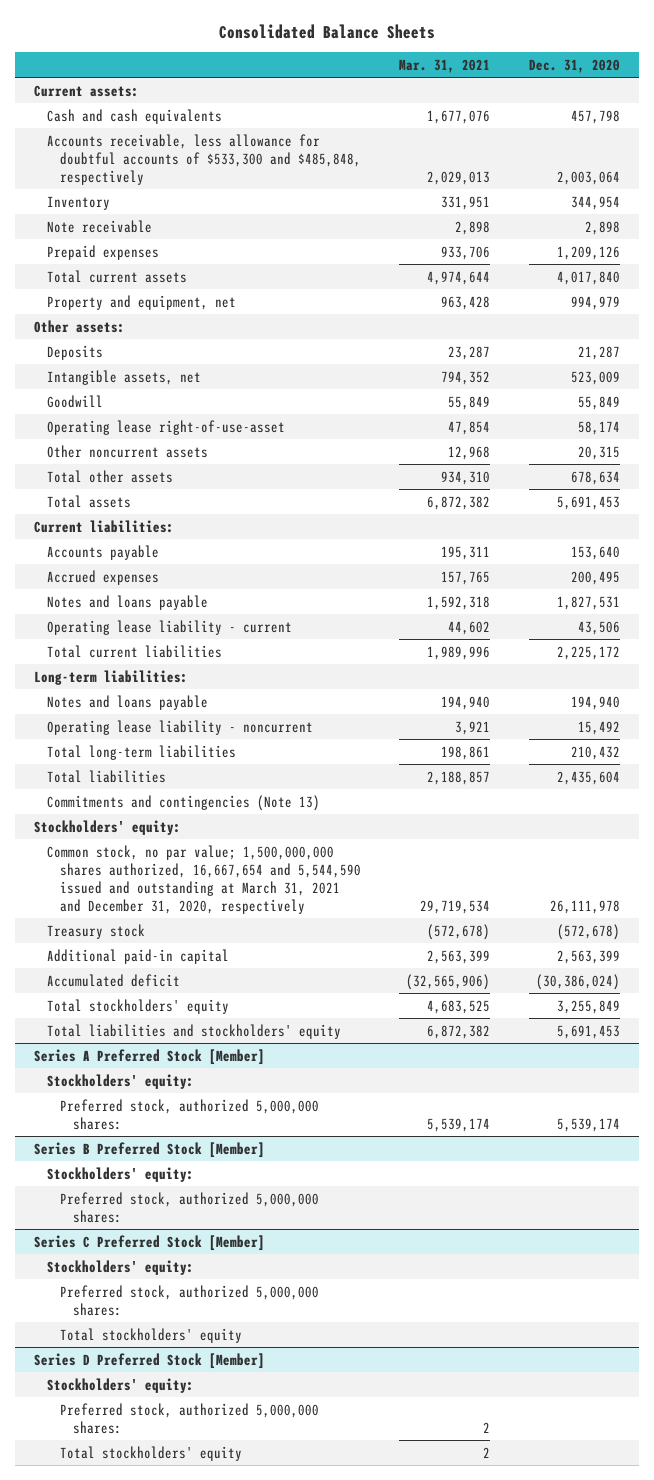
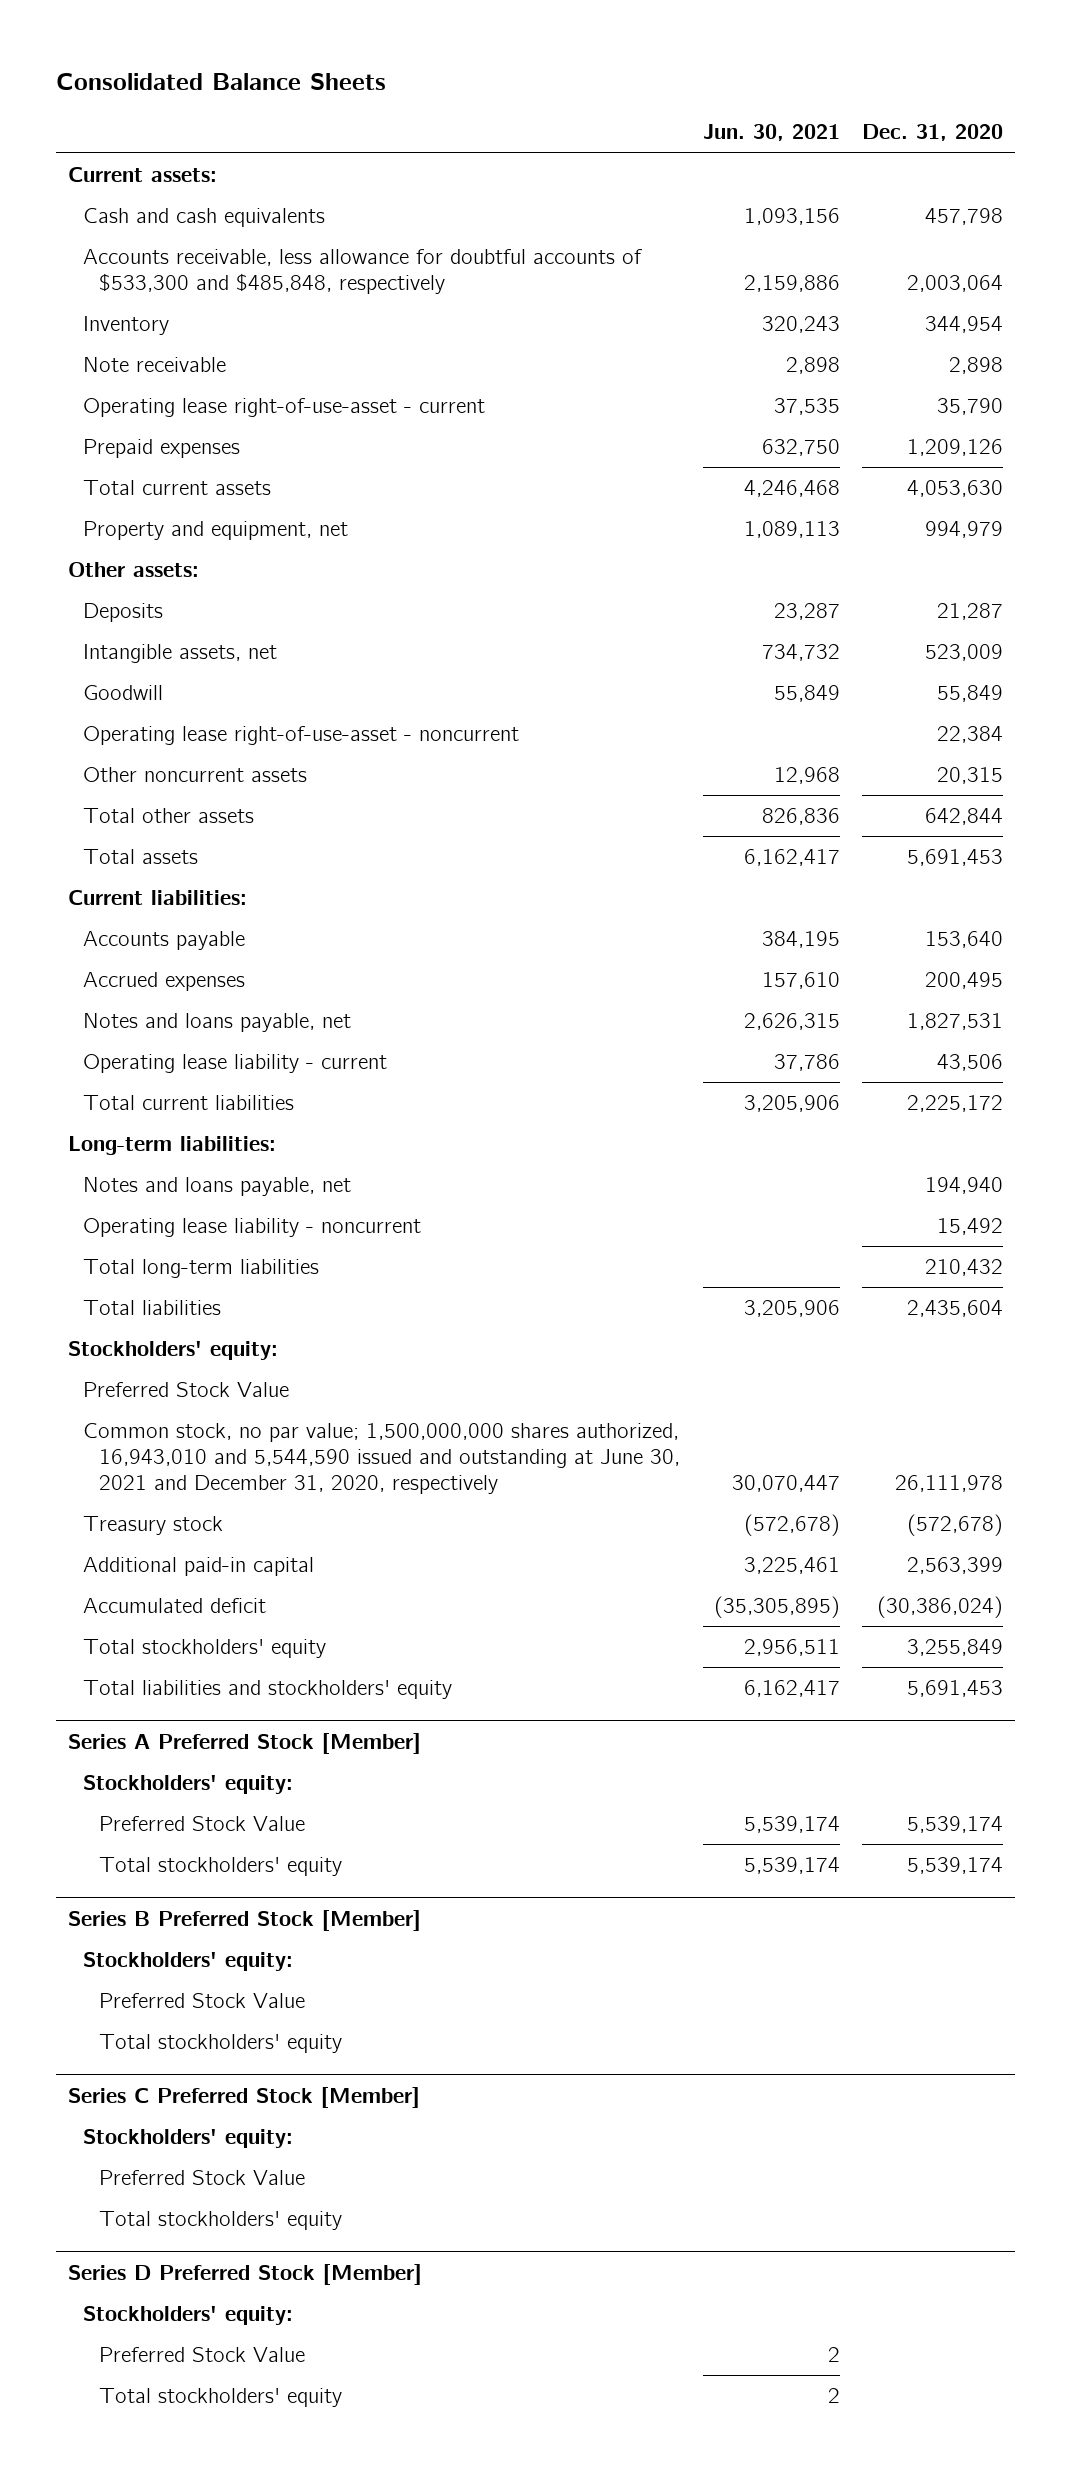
[399,59,491,74] Mar. 31, 2021 -> none
none -> [702,124,840,142] Jun. 30, 2021
none -> [83,398,486,418] Operating lease right-of-use-asset - current
[556,270,620,285] 4,017,840 -> [907,480,1004,498] 4,053,630
[47,419,286,435] Operating lease right-of-use-asset -> [83,726,520,746] Operating lease right-of-use-asset - noncurrent
[577,420,620,435] 58,174 -> [937,726,1004,744] 22,384
[570,470,620,485] 678,634 -> [925,808,1004,826] 642,844
[47,594,209,610] Notes and loans payable -> [83,1013,352,1033] Notes and loans payable, net
[47,694,209,710] Notes and loans payable -> [83,1177,352,1197] Notes and loans payable, net
[47,794,321,811] Commitments and contingencies (Note 13) -> none
none -> [83,1382,290,1398] Preferred Stock Value
[47,844,362,914] Common stock, no par value; 1,500,000,000 shares authorized, 16,667,654 and 5,544,590 issued and outstanding at March 31, 2021 and December 31, 2020, respectively -> [83,1423,681,1494] Common stock, no par value; 1,500,000,000 shares authorized, 16,943,010 and 5,544,590 issued and outstanding at June 30, 2021 and December 31, 2020, respectively
[60,1098,320,1130] Preferred stock, authorized 5,000,000 shares: -> [99,1816,306,1832] Preferred Stock Value
none -> [99,1857,343,1877] Total stockholders' equity
[60,1191,320,1223] Preferred stock, authorized 5,000,000 shares: -> [99,1993,306,2009] Preferred Stock Value
none -> [99,2034,343,2054] Total stockholders' equity
[60,1284,320,1316] Preferred stock, authorized 5,000,000 shares: -> [99,2170,306,2186] Preferred Stock Value
[60,1402,320,1434] Preferred stock, authorized 5,000,000 shares: -> [99,2347,306,2363] Preferred Stock Value

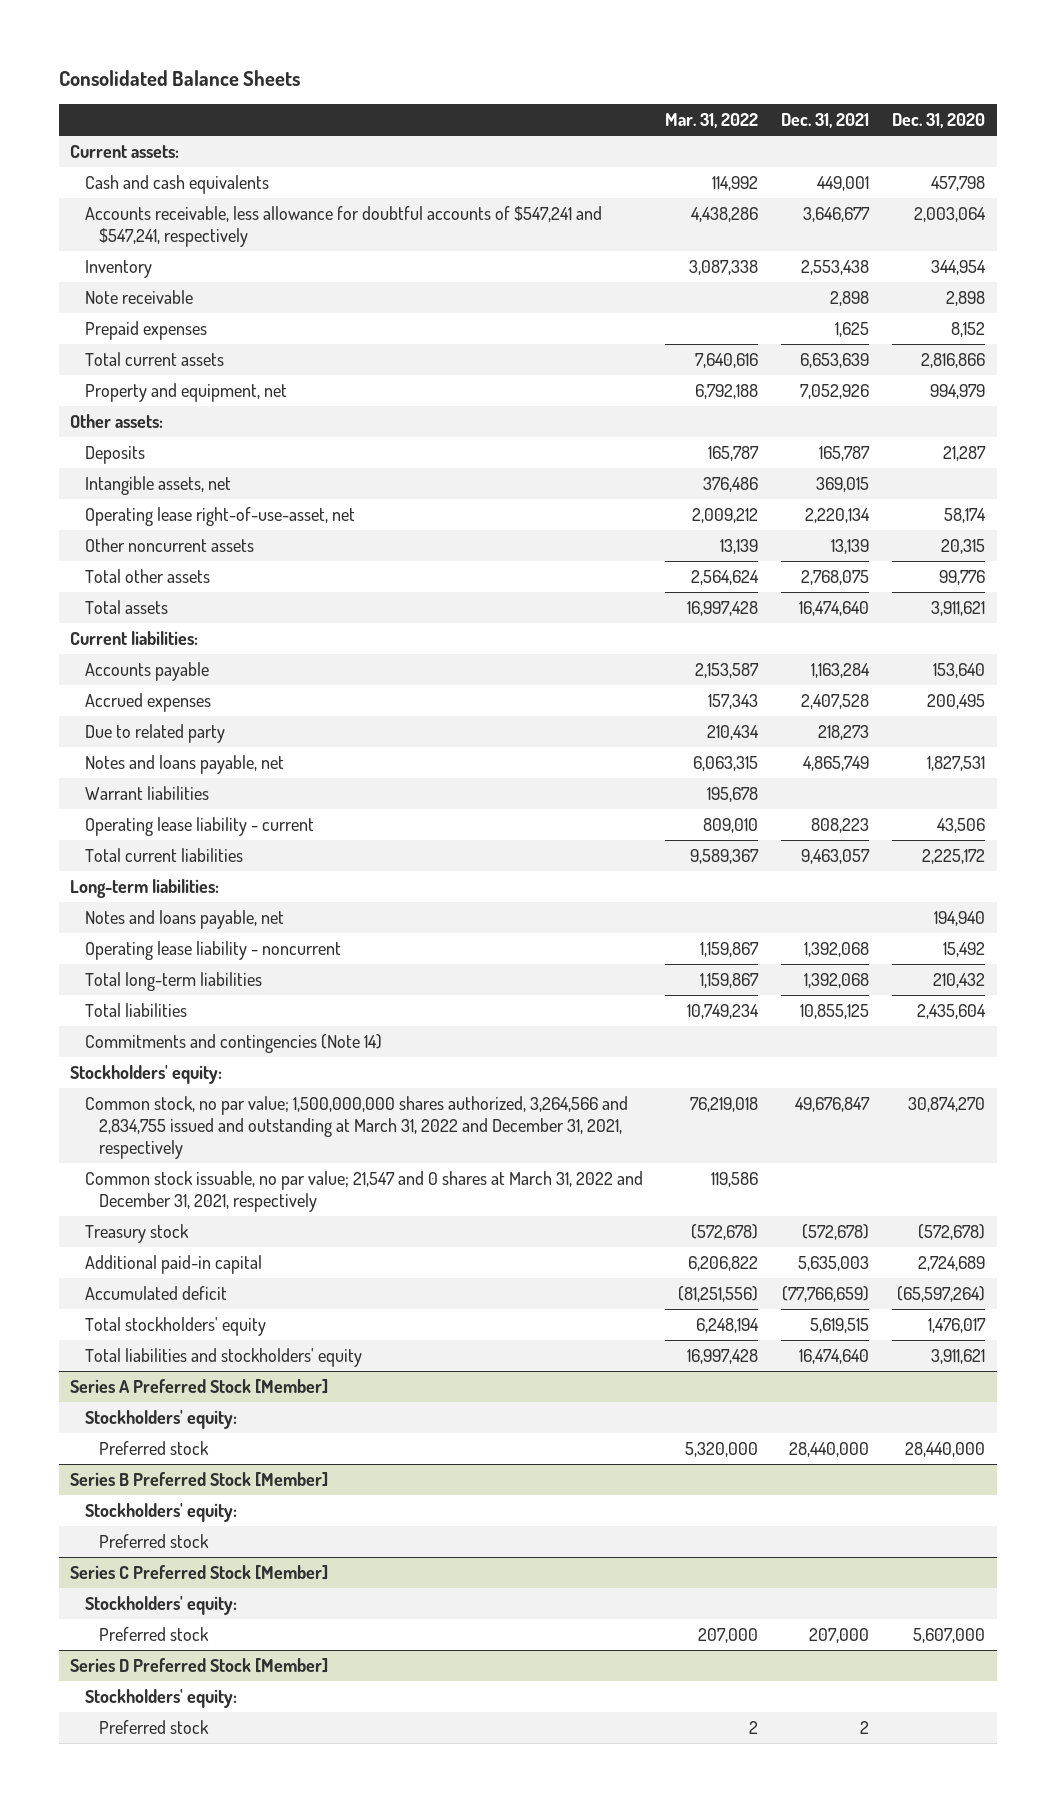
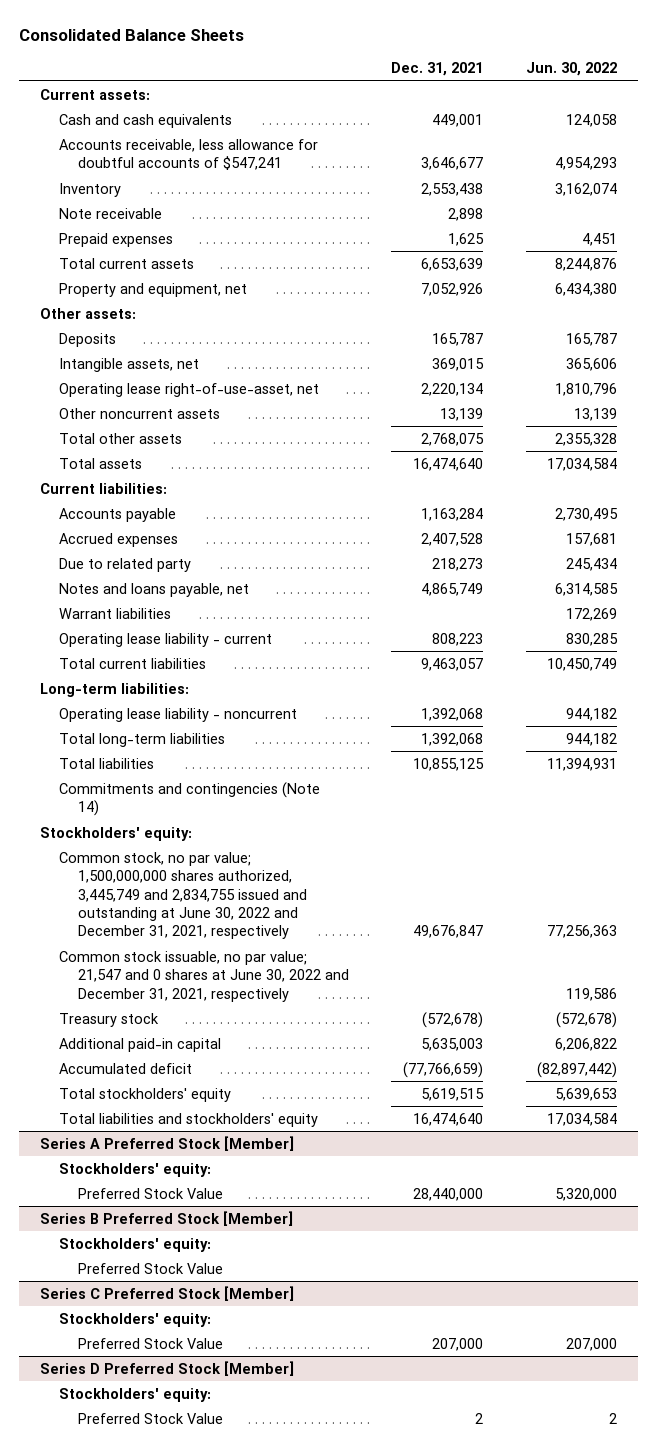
[665,113,759,129] Mar. 31, 2022 -> none
[892,113,986,129] Dec. 31, 2020 -> none
none -> [526,62,618,77] Jun. 30, 2022
[84,206,602,247] Accounts receivable, less allowance for doubtful accounts of $547,241 and $547,241, respectively -> [59,138,319,171] Accounts receivable, less allowance for doubtful accounts of $547,241
[84,910,284,930] Notes and loans payable, net -> none
[84,1096,628,1159] Common stock, no par value; 1,500,000,000 shares authorized, 3,264,566 and 2,834,755 issued and outstanding at March 31, 2022 and December 31, 2021, respectively -> [59,851,307,940] Common stock, no par value; 1,500,000,000 shares authorized, 3,445,749 and 2,834,755 issued and outstanding at June 30, 2022 and December 31, 2021, respectively
[84,1171,643,1212] Common stock issuable, no par value; 21,547 and 0 shares at March 31, 2022 and December 31, 2021, respectively -> [59,950,349,1002] Common stock issuable, no par value; 21,547 and 0 shares at June 30, 2022 and December 31, 2021, respectively
[98,1441,209,1456] Preferred stock -> [77,1187,223,1199] Preferred Stock Value
[98,1534,209,1549] Preferred stock -> [77,1262,223,1274] Preferred Stock Value
[98,1627,209,1642] Preferred stock -> [77,1337,223,1349] Preferred Stock Value
[98,1720,209,1735] Preferred stock -> [77,1412,223,1424] Preferred Stock Value

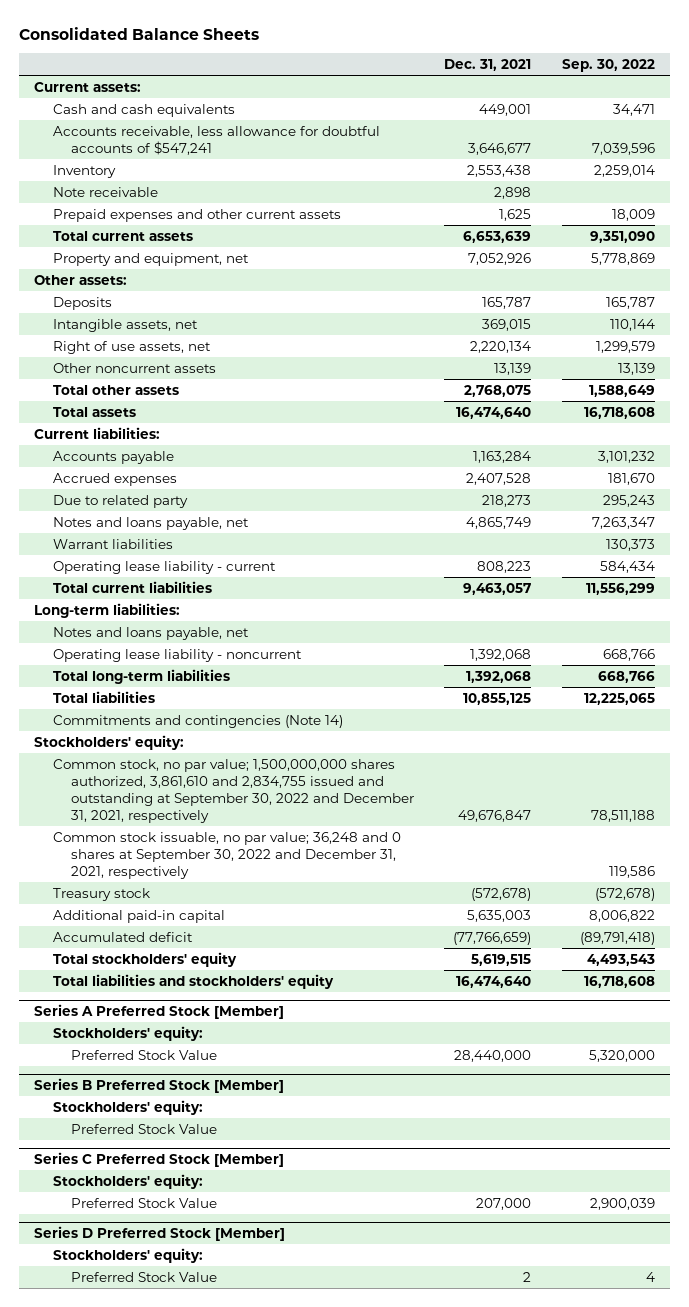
[526,62,618,77] Jun. 30, 2022 -> none
none -> [561,58,655,72] Sep. 30, 2022
[59,232,174,247] Prepaid expenses -> [52,208,341,222] Prepaid expenses and other current assets
[59,382,320,397] Operating lease right-of-use-asset, net -> [52,340,211,354] Right of use assets, net
none -> [52,626,249,640] Notes and loans payable, net
[59,851,307,940] Common stock, no par value; 1,500,000,000 shares authorized, 3,445,749 and 2,834,755 issued and outstanding at June 30, 2022 and December 31, 2021, respectively -> [52,758,415,823] Common stock, no par value; 1,500,000,000 shares authorized, 3,861,610 and 2,834,755 issued and outstanding at September 30, 2022 and December 31, 2021, respectively
[59,950,349,1002] Common stock issuable, no par value; 21,547 and 0 shares at June 30, 2022 and December 31, 2021, respectively -> [52,831,401,879] Common stock issuable, no par value; 36,248 and 0 shares at September 30, 2022 and December 31, 2021, respectively

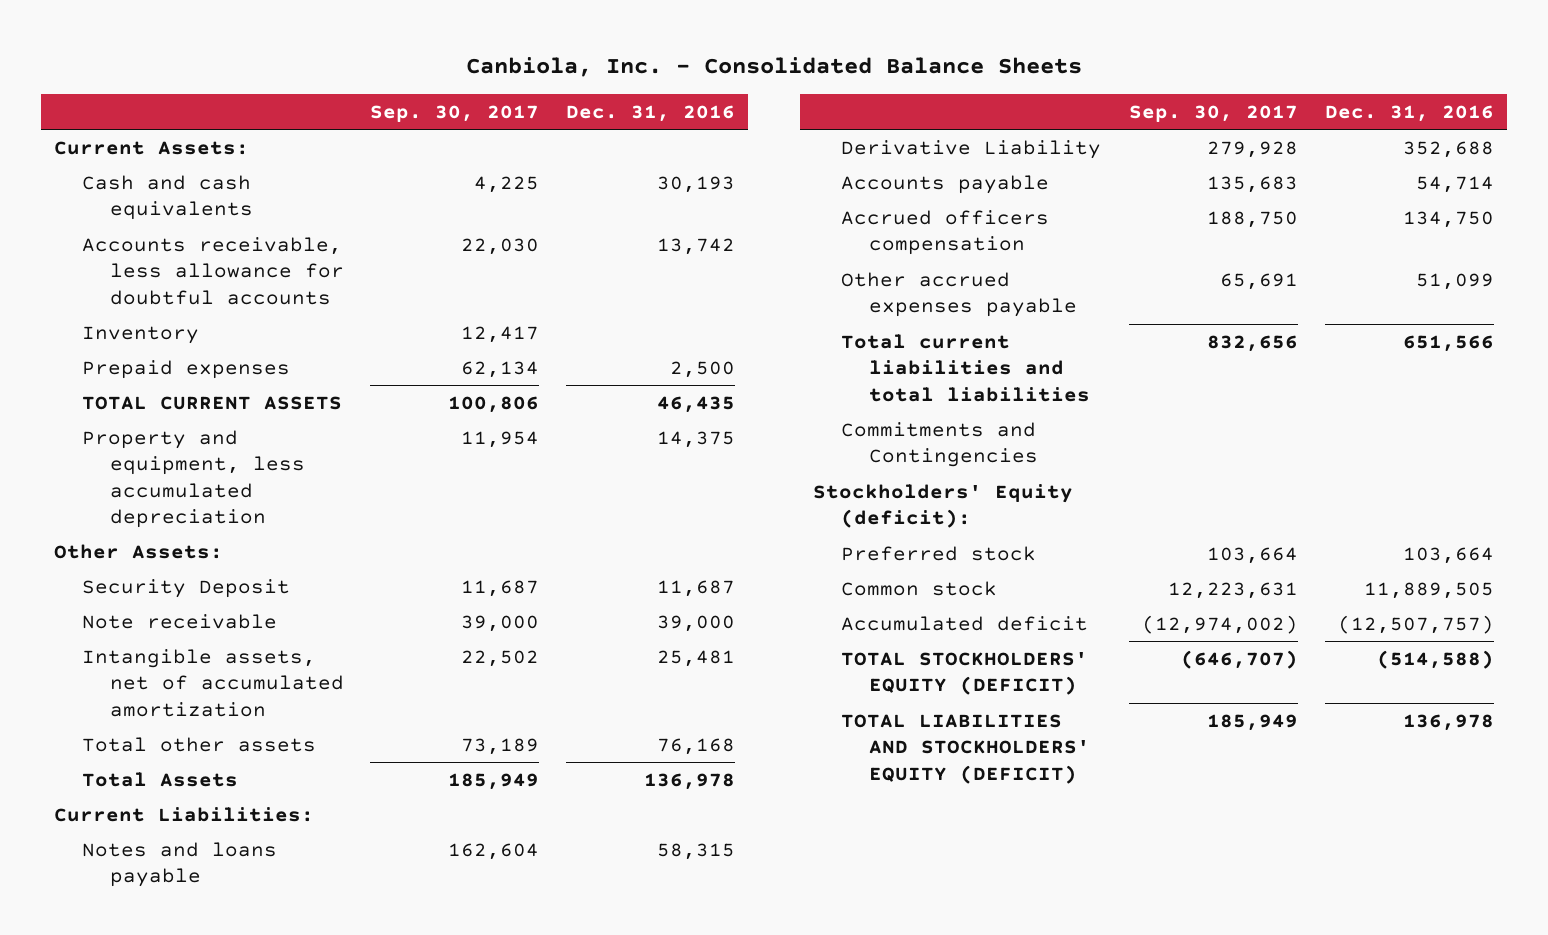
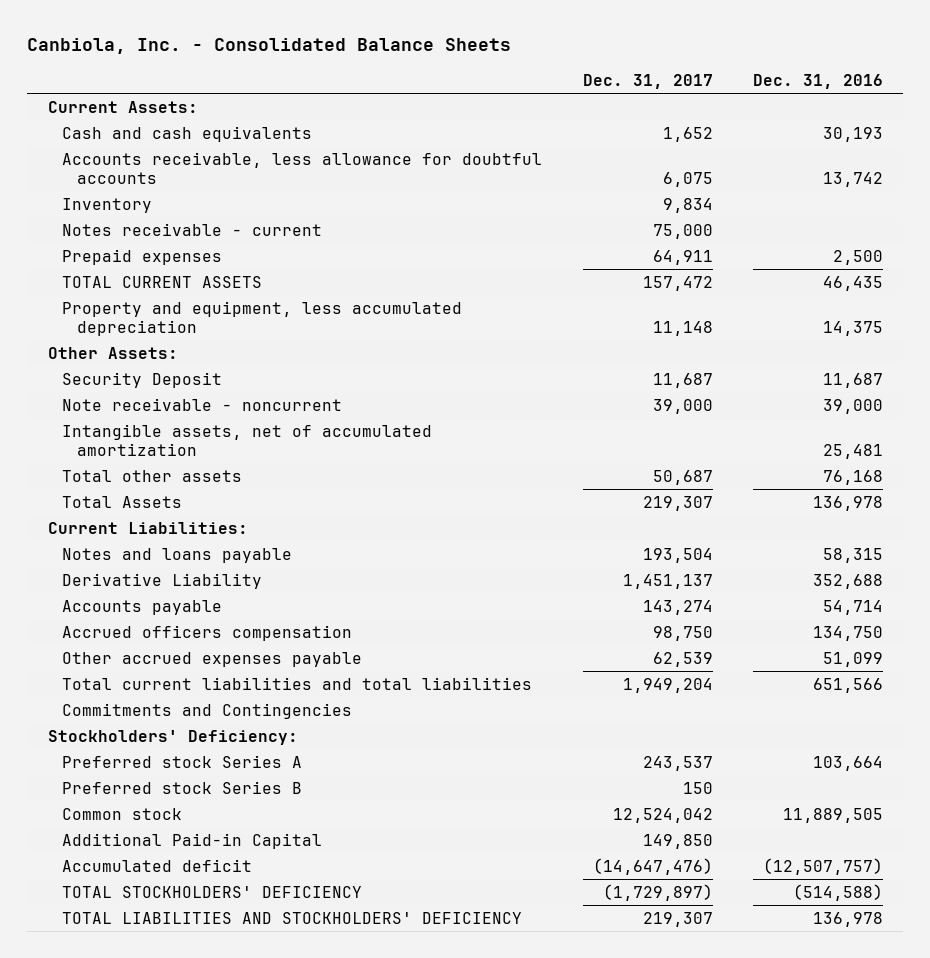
[370,104,540,122] Sep. 30, 2017 -> none
none -> [582,73,713,89] Dec. 31, 2017
none -> [62,222,323,236] Notes receivable - current
[82,613,278,629] Note receivable -> [62,397,343,411] Note receivable - noncurrent
[813,483,1074,529] Stockholders' Equity (deficit): -> [47,729,298,745] Stockholders' Deficiency:
[841,545,1037,561] Preferred stock -> [62,754,303,768] Preferred stock Series A
none -> [62,780,303,794] Preferred stock Series B
none -> [62,832,323,849] Additional Paid-in Capital
[841,651,1089,696] TOTAL STOCKHOLDERS' EQUITY (DEFICIT) -> [62,885,363,898] TOTAL STOCKHOLDERS' DEFICIENCY
[841,713,1091,784] TOTAL LIABILITIES AND STOCKHOLDERS' EQUITY (DEFICIT) -> [62,911,523,924] TOTAL LIABILITIES AND STOCKHOLDERS' DEFICIENCY

